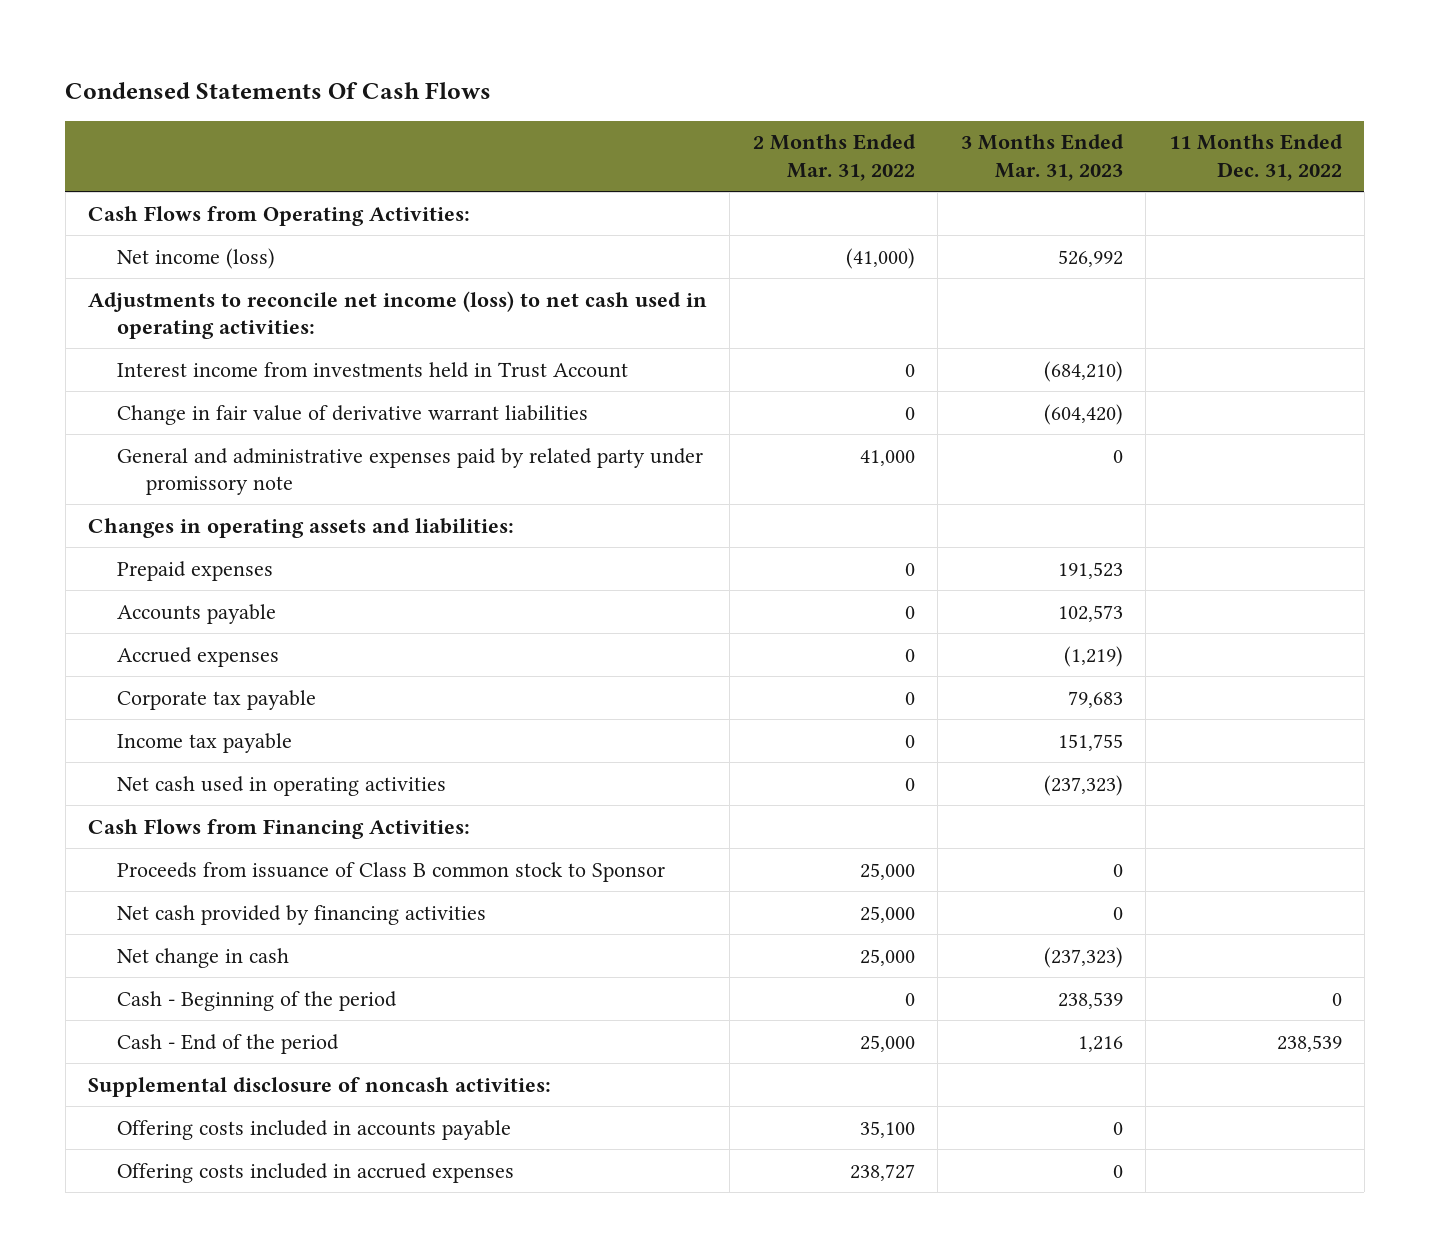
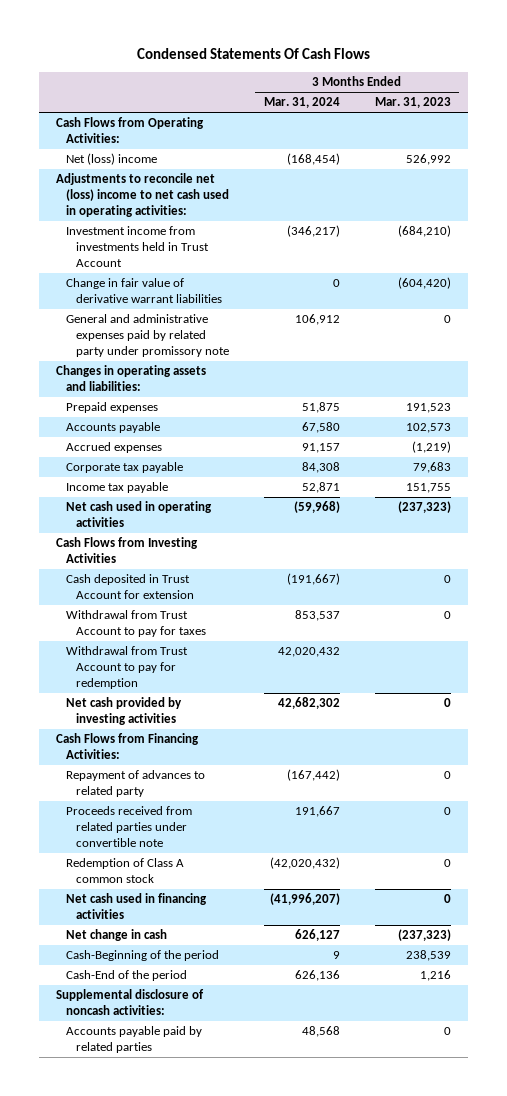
[752,134,916,181] 2 Months Ended Mar. 31, 2022 -> none
[1168,134,1343,181] 11 Months Ended Dec. 31, 2022 -> none
none -> [263,97,340,109] Mar. 31, 2024
[117,247,276,269] Net income (loss) -> [66,153,158,166] Net (loss) income
[88,290,708,339] Adjustments to reconcile net income (loss) to net cash used in operating activities: -> [56,173,230,218] Adjustments to reconcile net (loss) income to net cash used in operating activities:
[117,361,629,378] Interest income from investments held in Trust Account -> [66,226,209,268] Investment income from investments held in Trust Account
none -> [56,537,199,564] Cash Flows from Investing Activities
none -> [66,574,194,600] Cash deposited in Trust Account for extension
none -> [66,610,206,638] Withdrawal from Trust Account to pay for taxes
none -> [66,646,189,690] Withdrawal from Trust Account to pay for redemption
none -> [66,697,183,726] Net cash provided by investing activities
[117,861,666,882] Proceeds from issuance of Class B common stock to Sponsor -> none
none -> [66,770,206,798] Repayment of advances to related party
none -> [66,806,193,848] Proceeds received from related parties under convertible note
none -> [66,858,185,884] Redemption of Class A common stock
[117,904,487,925] Net cash provided by financing activities -> [66,893,208,920] Net cash used in financing activities
[117,990,398,1011] Cash - Beginning of the period -> [66,950,220,962] Cash-Beginning of the period
[117,1033,340,1054] Cash - End of the period -> [66,970,188,982] Cash-End of the period
[117,1119,512,1140] Offering costs included in accounts payable -> none
[117,1162,515,1183] Offering costs included in accrued expenses -> none
none -> [66,1026,203,1054] Accounts payable paid by related parties

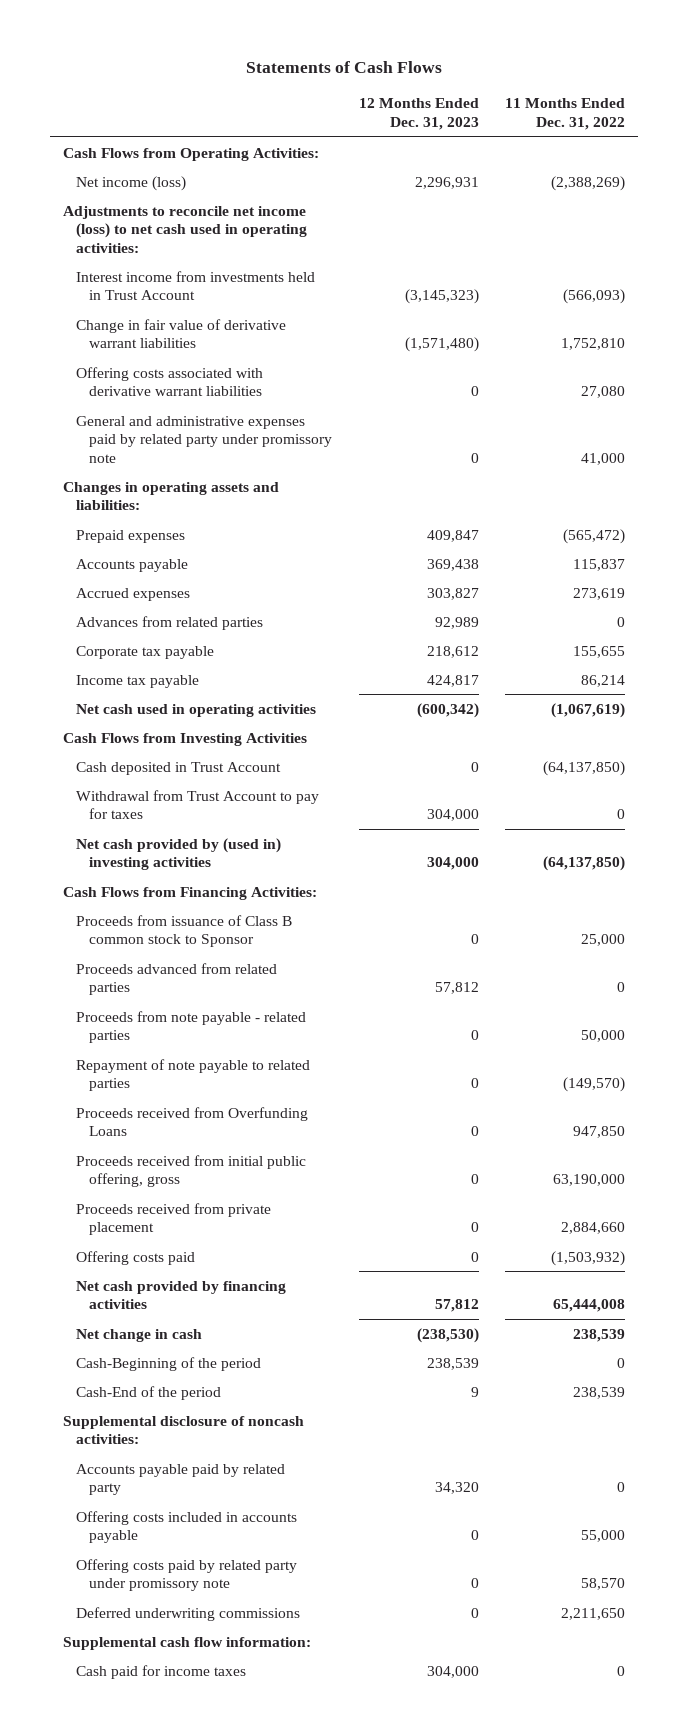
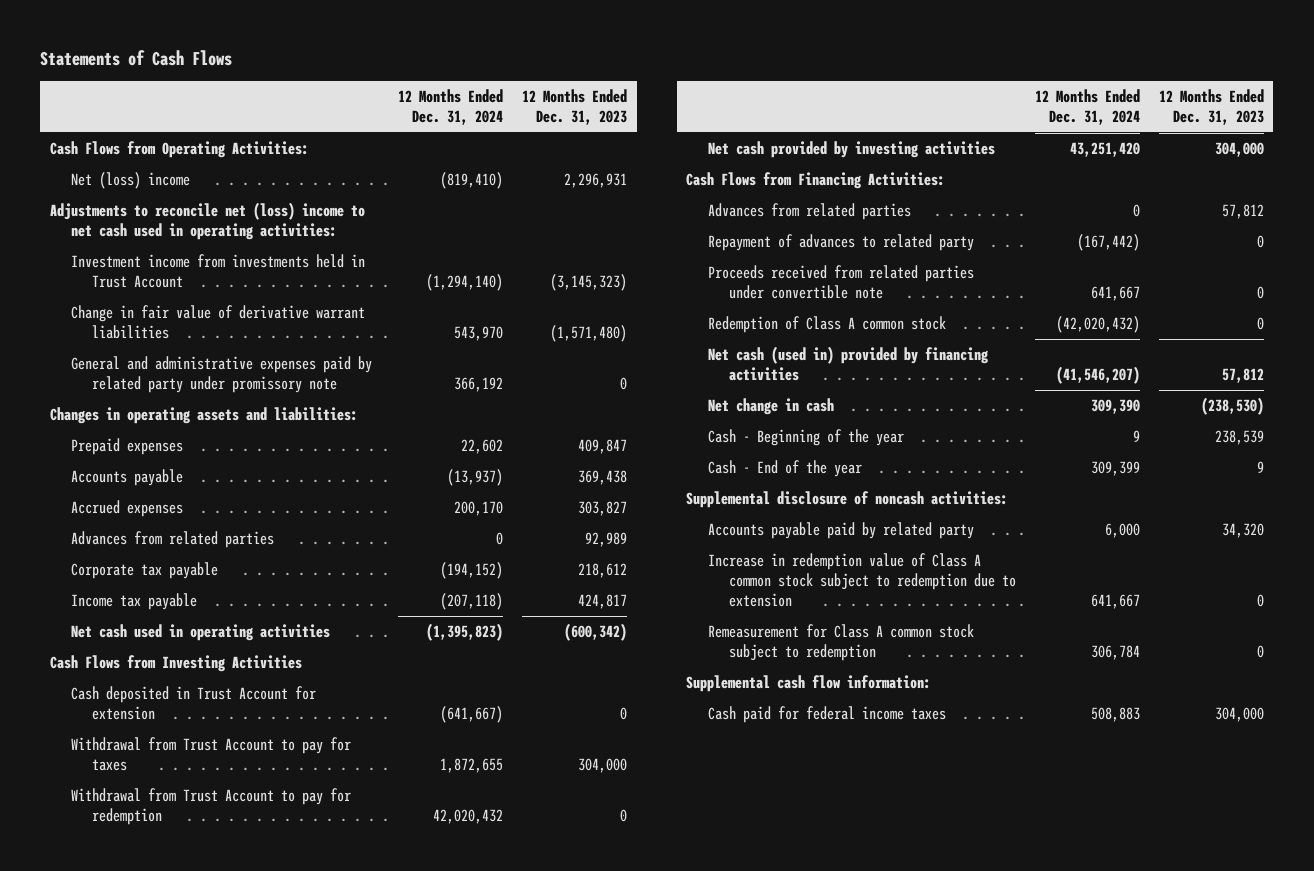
[504,98,625,130] 11 Months Ended Dec. 31, 2022 -> none
none -> [398,89,504,126] 12 Months Ended Dec. 31, 2024
[76,175,187,191] Net income (loss) -> [71,171,191,189] Net (loss) income
[62,205,308,253] Adjustments to reconcile net income (loss) to net cash used in operating activities: -> [49,201,365,241] Adjustments to reconcile net (loss) income to net cash used in operating activities:
[76,270,316,301] Interest income from investments held in Trust Account -> [71,253,366,289] Investment income from investments held in Trust Account
[76,366,264,397] Offering costs associated with derivative warrant liabilities -> none
[76,761,282,775] Cash deposited in Trust Account -> [71,685,317,721] Cash deposited in Trust Account for extension
none -> [71,787,352,826] Withdrawal from Trust Account to pay for redemption
[76,837,282,871] Net cash provided by (used in) investing activities -> [707,140,995,158] Net cash provided by investing activities
[76,914,293,948] Proceeds from issuance of Class B common stock to Sponsor -> none
[76,1058,311,1092] Repayment of note payable to related parties -> none
[76,1106,309,1137] Proceeds received from Overfunding Loans -> none
[76,1154,307,1188] Proceeds received from initial public offering, gross -> none
[76,1202,272,1236] Proceeds received from private placement -> none
[76,1250,196,1265] Offering costs paid -> none
[76,962,278,996] Proceeds advanced from related parties -> [707,202,911,220] Advances from related parties
none -> [707,233,974,251] Repayment of advances to related party
[76,1010,307,1044] Proceeds from note payable - related parties -> [707,264,974,300] Proceeds received from related parties under convertible note
none -> [707,315,946,333] Redemption of Class A common stock
[76,1280,287,1310] Net cash provided by financing activities -> [707,345,989,382] Net cash (used in) provided by financing activities
[76,1356,262,1371] Cash-Beginning of the period -> [707,428,904,446] Cash - Beginning of the year
[76,1385,222,1400] Cash-End of the period -> [707,459,862,477] Cash - End of the year
[76,1510,298,1544] Offering costs included in accounts payable -> none
[76,1558,298,1592] Offering costs paid by related party under promissory note -> none
[76,1606,301,1621] Deferred underwriting commissions -> none
none -> [707,552,1016,608] Increase in redemption value of Class A common stock subject to redemption due to extension
none -> [707,623,974,662] Remeasurement for Class A common stock subject to redemption
[76,1664,247,1679] Cash paid for income taxes -> [707,705,946,723] Cash paid for federal income taxes

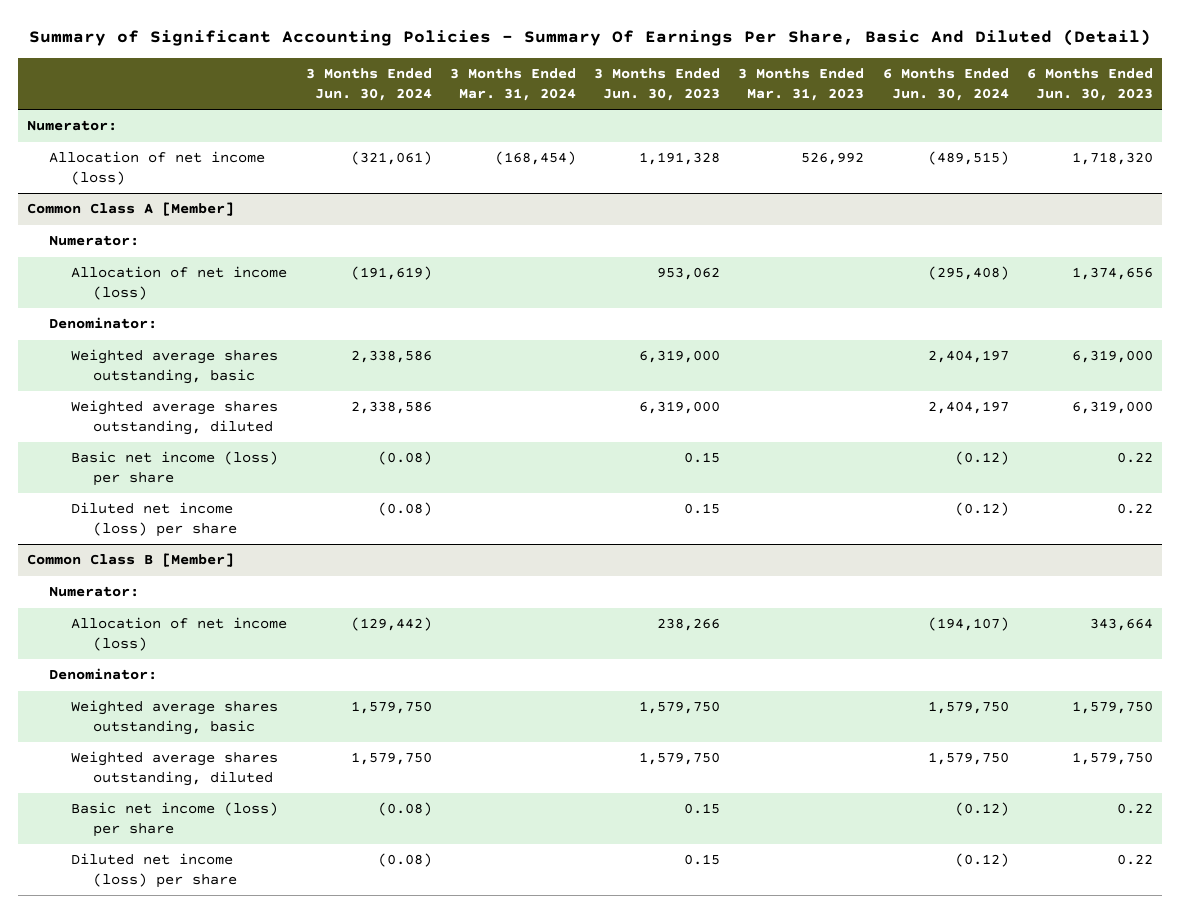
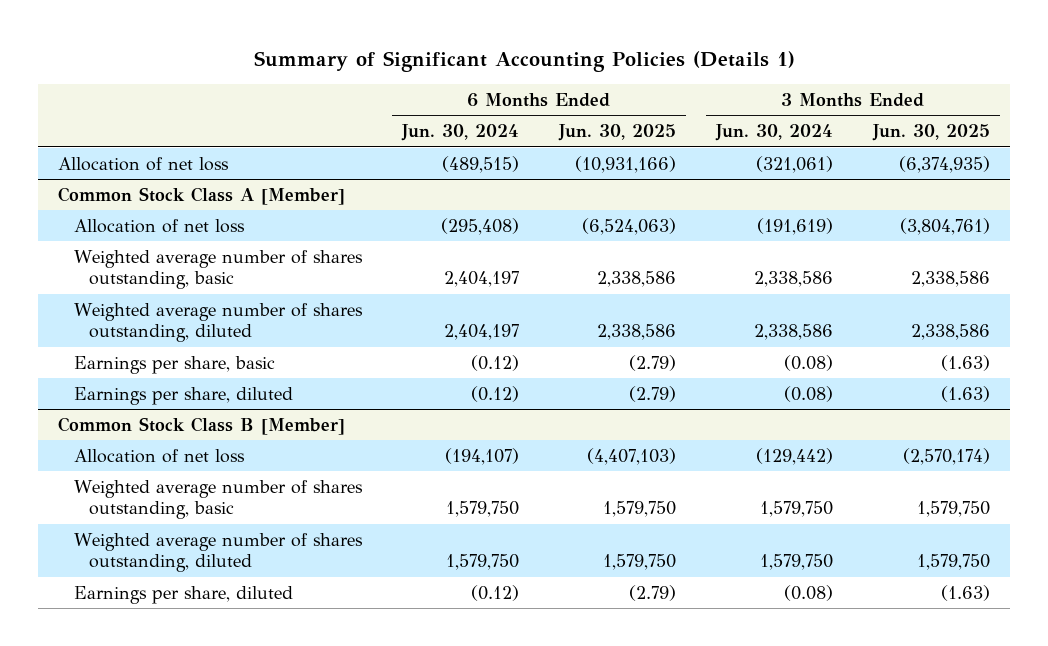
[29,29,1152,47] Summary of Significant Accounting Policies - Summary Of Earnings Per Share, Basic And Diluted (Detail) -> [254,51,796,73] Summary of Significant Accounting Policies (Details 1)
[449,68,576,101] 3 Months Ended Mar. 31, 2024 -> none
[594,68,721,101] 3 Months Ended Jun. 30, 2023 -> none
[738,68,865,101] 3 Months Ended Mar. 31, 2023 -> none
[1027,68,1154,101] 6 Months Ended Jun. 30, 2023 -> none
none -> [557,124,676,142] Jun. 30, 2025
none -> [871,124,990,142] Jun. 30, 2025
[27,120,118,132] Numerator: -> none
[49,235,140,247] Numerator: -> none
[49,317,158,330] Denominator: -> none
[49,586,140,598] Numerator: -> none
[49,668,158,681] Denominator: -> none
[71,802,279,838] Basic net income (loss) per share -> none
[49,151,266,186] Allocation of net income (loss) -> [58,156,230,171] Allocation of net loss
[27,202,235,217] Common Class A [Member] -> [58,186,346,205] Common Stock Class A [Member]
[71,266,288,301] Allocation of net income (loss) -> [73,218,245,233] Allocation of net loss
[71,349,279,385] Weighted average shares outstanding, basic -> [73,249,363,290] Weighted average number of shares outstanding, basic
[71,400,279,436] Weighted average shares outstanding, diluted -> [73,302,363,343] Weighted average number of shares outstanding, diluted
[71,451,279,487] Basic net income (loss) per share -> [73,355,275,374] Earnings per share, basic
[71,502,238,538] Diluted net income (loss) per share -> [73,386,293,405] Earnings per share, diluted
[27,553,235,568] Common Class B [Member] -> [58,416,346,435] Common Stock Class B [Member]
[71,617,288,652] Allocation of net income (loss) -> [73,448,245,463] Allocation of net loss
[71,700,279,736] Weighted average shares outstanding, basic -> [73,479,363,520] Weighted average number of shares outstanding, basic
[71,751,279,787] Weighted average shares outstanding, diluted -> [73,532,363,573] Weighted average number of shares outstanding, diluted
[71,853,238,889] Diluted net income (loss) per share -> [73,585,293,604] Earnings per share, diluted

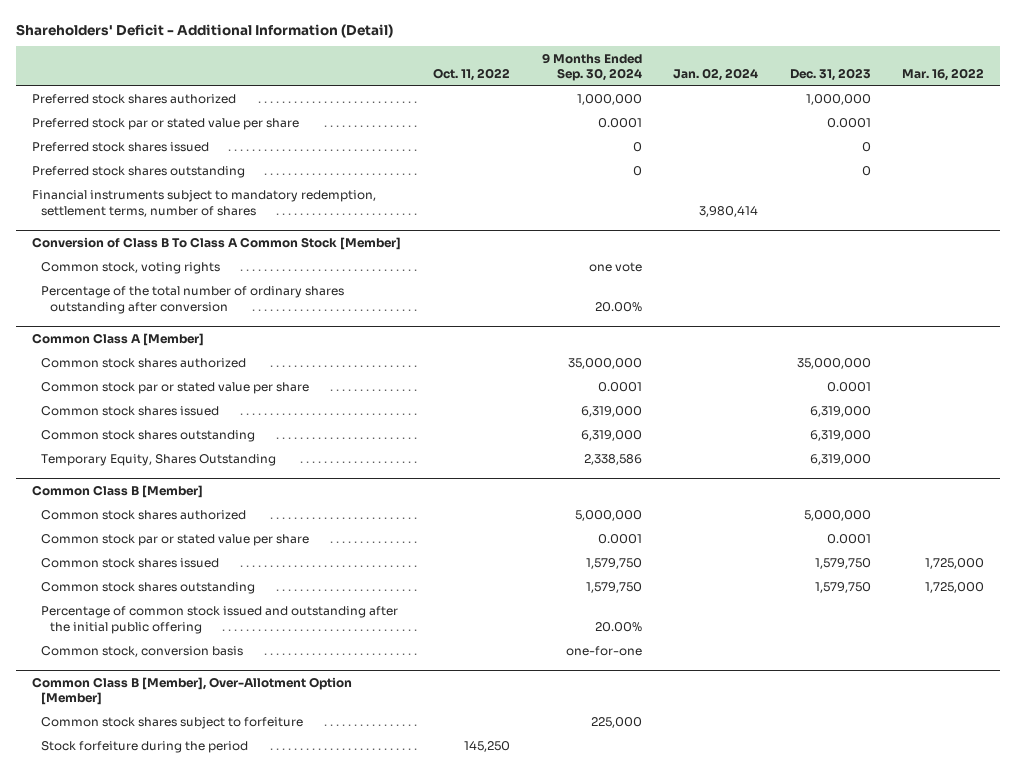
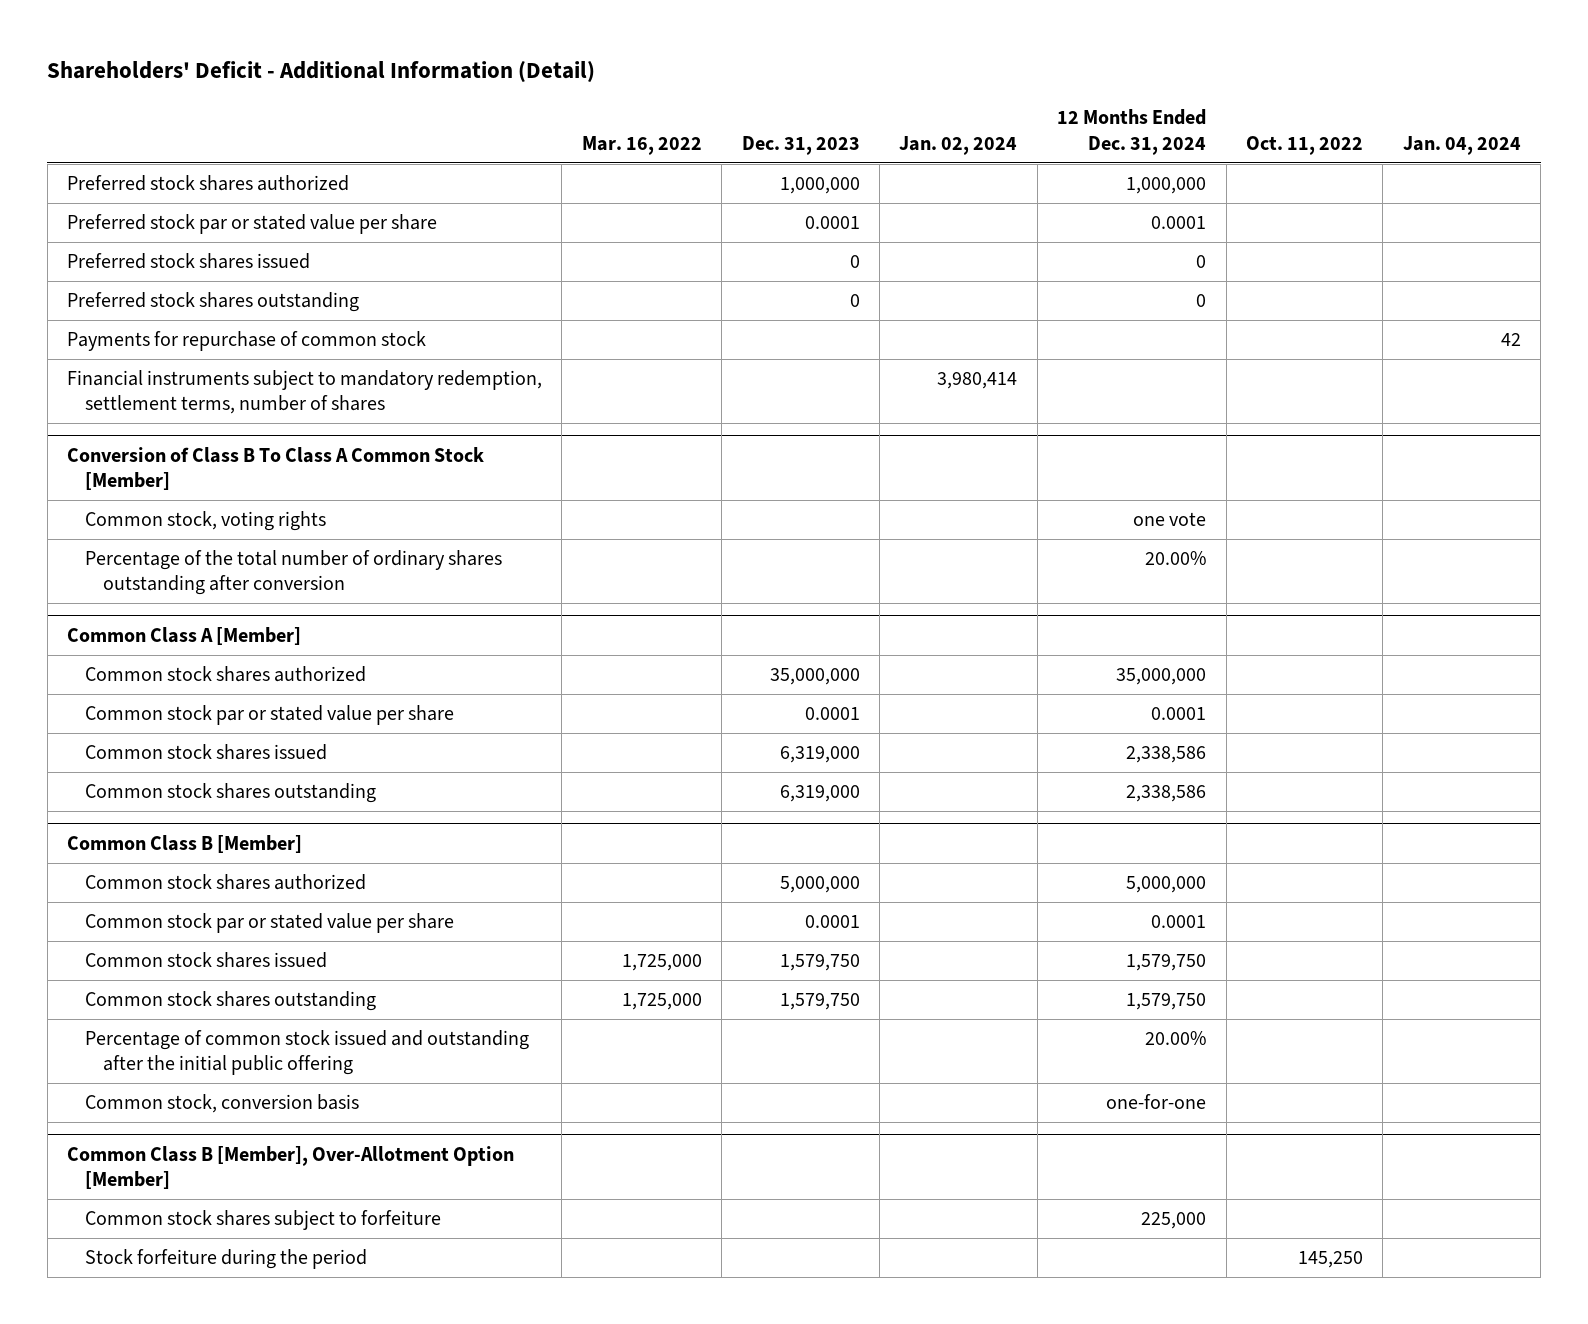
[541,52,642,82] 9 Months Ended Sep. 30, 2024 -> none
none -> [1057,109,1207,155] 12 Months Ended Dec. 31, 2024
none -> [1402,135,1521,155] Jan. 04, 2024
none -> [67,331,427,352] Payments for repurchase of common stock
[41,454,277,467] Temporary Equity, Shares Outstanding -> none

